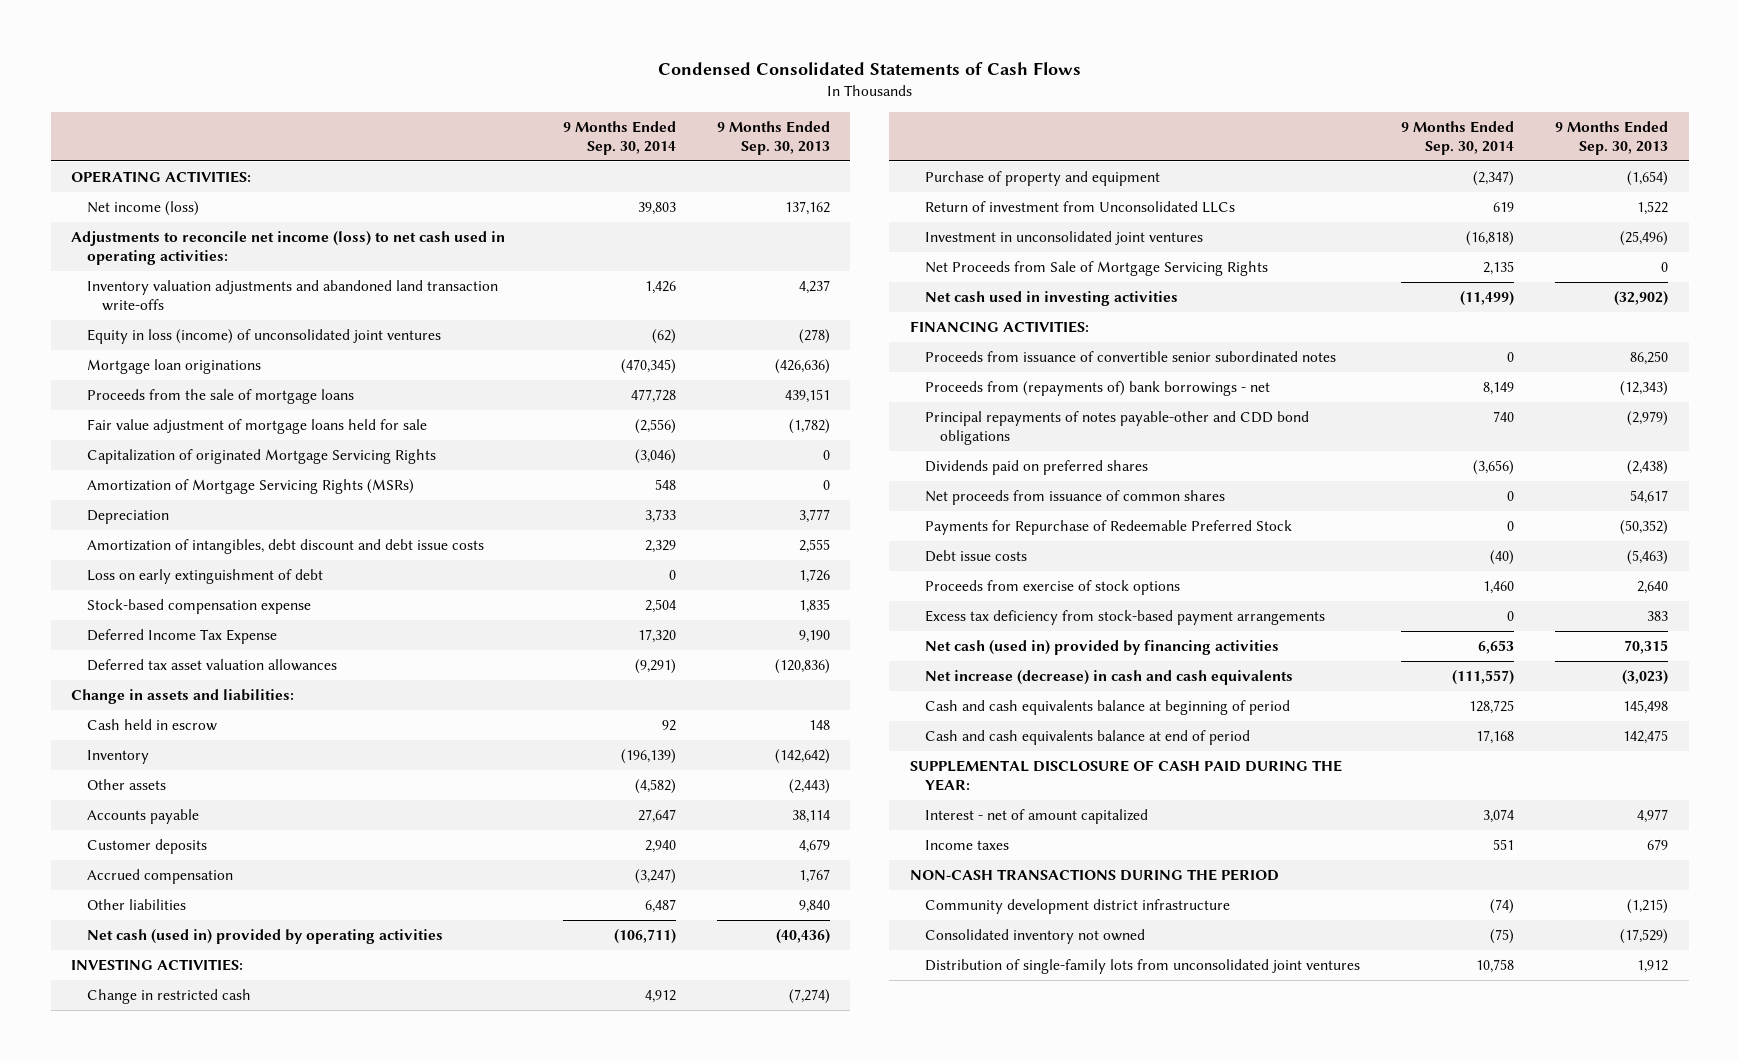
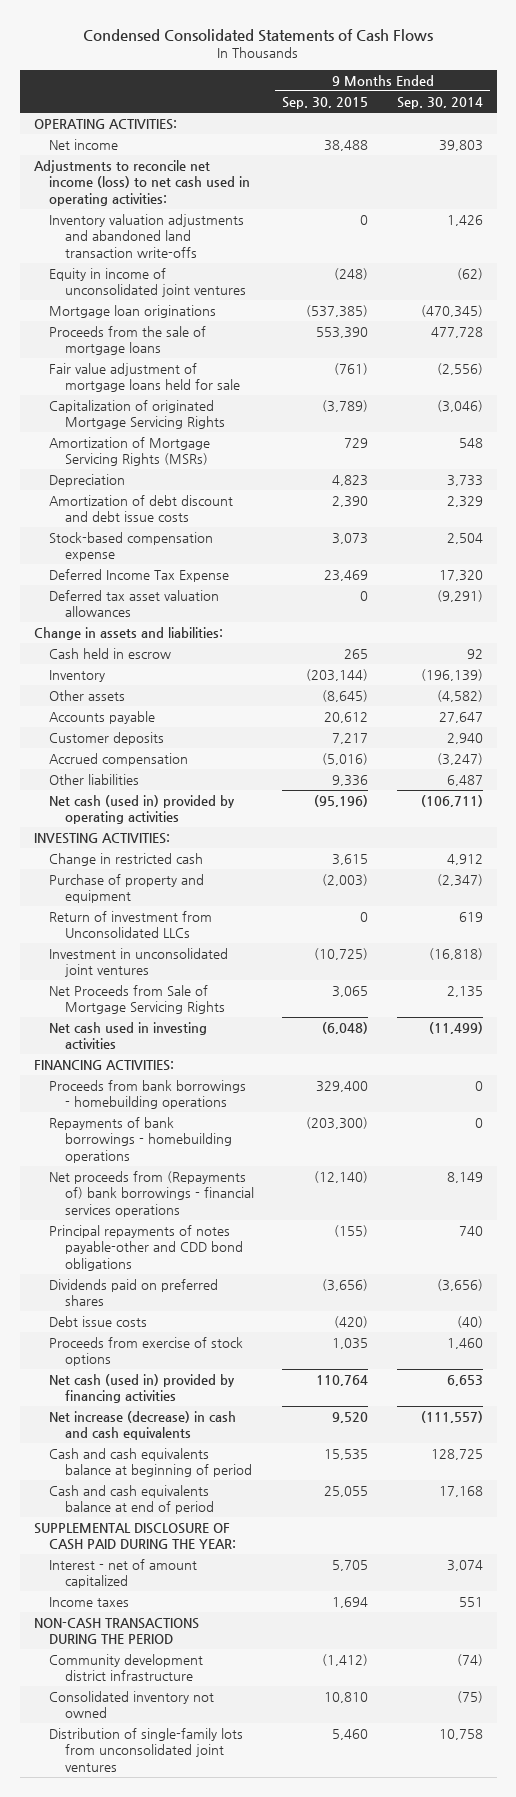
[716,120,830,155] 9 Months Ended Sep. 30, 2013 -> none
none -> [282,96,369,109] Sep. 30, 2015
[86,201,199,217] Net income (loss) -> [49,139,119,151] Net income
[86,329,441,345] Equity in loss (income) of unconsolidated joint ventures -> [49,268,247,298] Equity in income of unconsolidated joint ventures
[86,569,323,585] Loss on early extinguishment of debt -> none
[86,539,484,555] Amortization of intangibles, debt discount and debt issue costs -> [49,495,234,523] Amortization of debt discount and debt issue costs
[924,351,1336,363] Proceeds from issuance of convertible senior subordinated notes -> none
none -> [49,1080,247,1110] Proceeds from bank borrowings - homebuilding operations
none -> [49,1117,233,1163] Repayments of bank borrowings - homebuilding operations
[924,381,1270,397] Proceeds from (repayments of) bank borrowings - net -> [49,1171,255,1217] Net proceeds from (Repayments of) bank borrowings - financial services operations
[924,490,1225,506] Net proceeds from issuance of common shares -> none
[924,520,1292,536] Payments for Repurchase of Redeemable Preferred Stock -> none
[924,610,1325,626] Excess tax deficiency from stock-based payment arrangements -> none

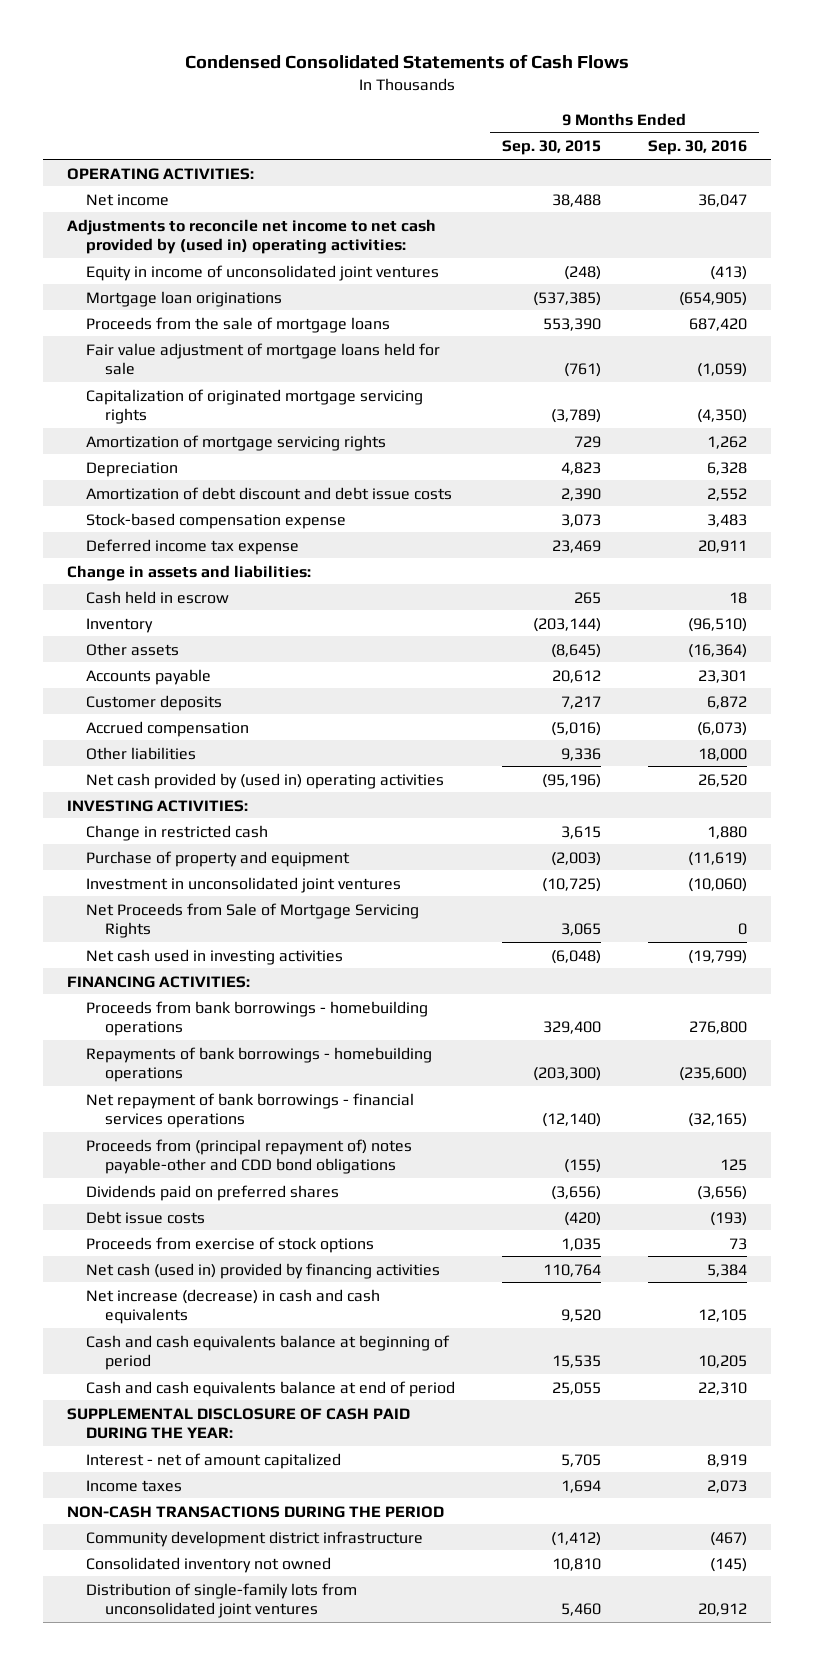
[396,96,483,109] Sep. 30, 2014 -> none
none -> [647,140,747,156] Sep. 30, 2016
[49,214,245,258] Inventory valuation adjustments and abandoned land transaction write-offs -> none
[33,160,251,206] Adjustments to reconcile net income (loss) to net cash used in operating activities: -> [66,218,436,254] Adjustments to reconcile net income to net cash provided by (used in) operating activities:
[49,400,226,430] Capitalization of originated Mortgage Servicing Rights -> [85,388,423,424] Capitalization of originated mortgage servicing rights
[49,437,211,467] Amortization of Mortgage Servicing Rights (MSRs) -> [85,434,386,451] Amortization of mortgage servicing rights
[49,590,220,618] Deferred tax asset valuation allowances -> none
[49,569,230,583] Deferred Income Tax Expense -> [85,538,299,555] Deferred income tax expense
[49,795,236,825] Net cash (used in) provided by operating activities -> [85,772,444,789] Net cash provided by (used in) operating activities
[49,911,213,939] Return of investment from Unconsolidated LLCs -> none
[49,1171,255,1217] Net proceeds from (Repayments of) bank borrowings - financial services operations -> [85,1092,414,1128] Net repayment of bank borrowings - financial services operations
[49,1225,244,1271] Principal repayments of notes payable-other and CDD bond obligations -> [85,1138,412,1174] Proceeds from (principal repayment of) notes payable-other and CDD bond obligations

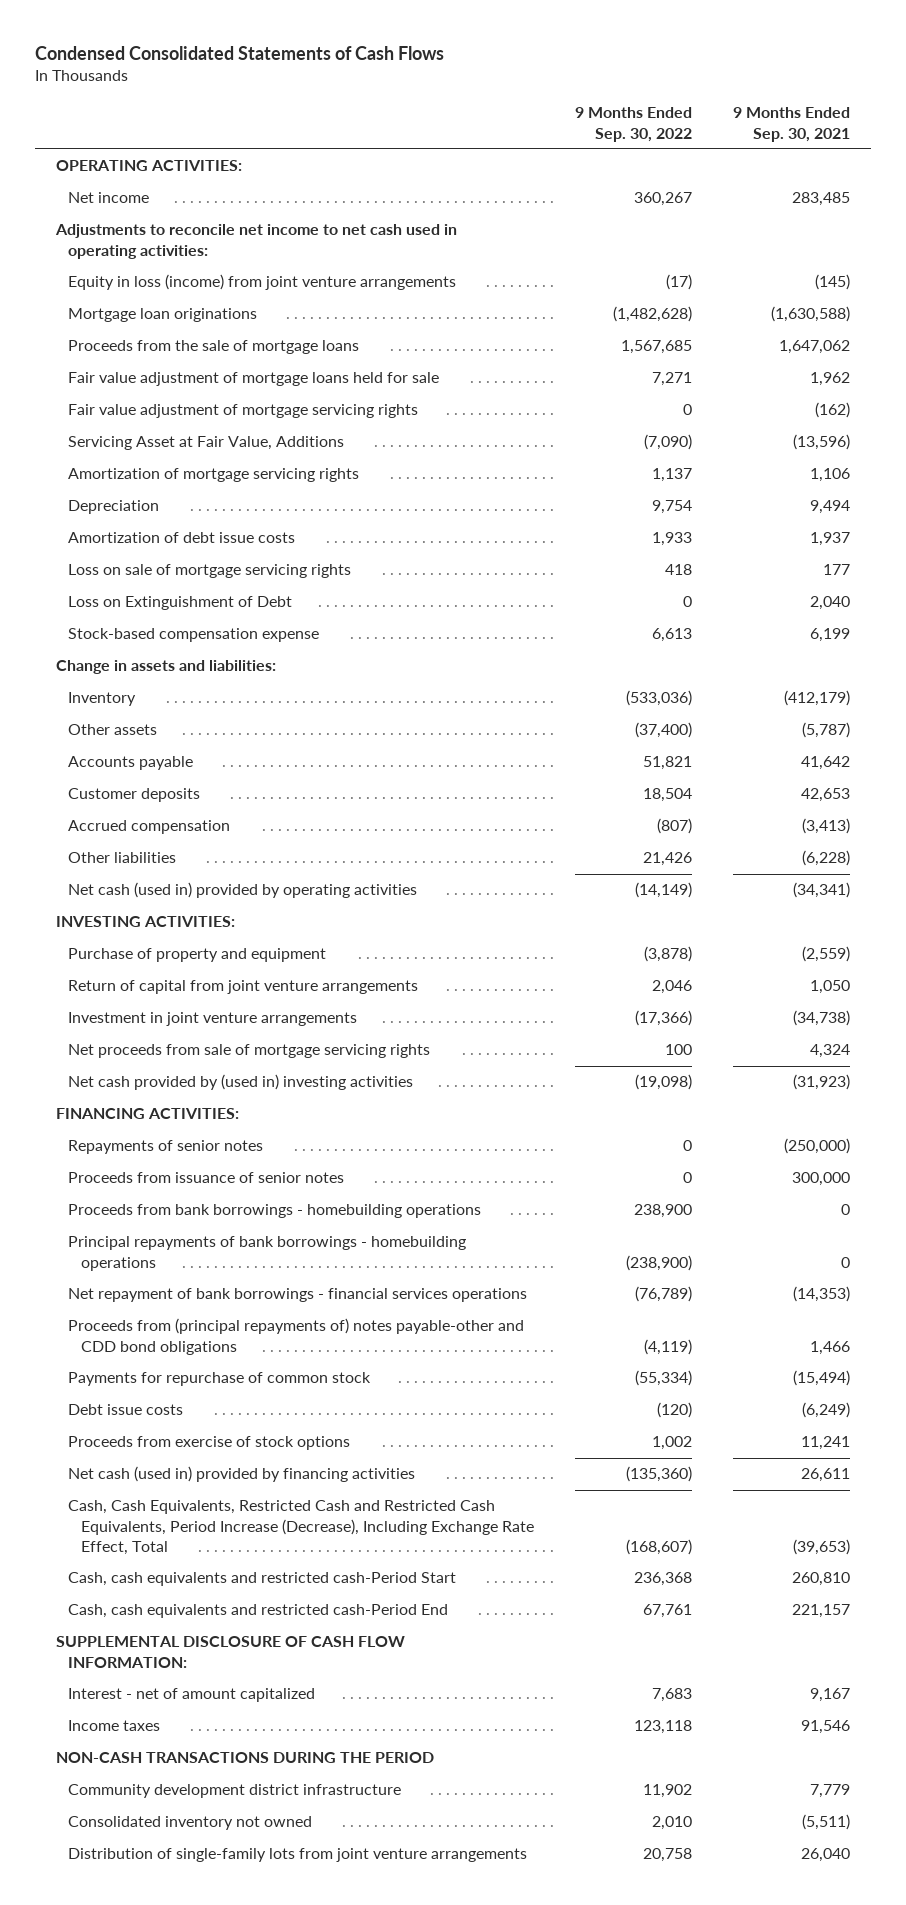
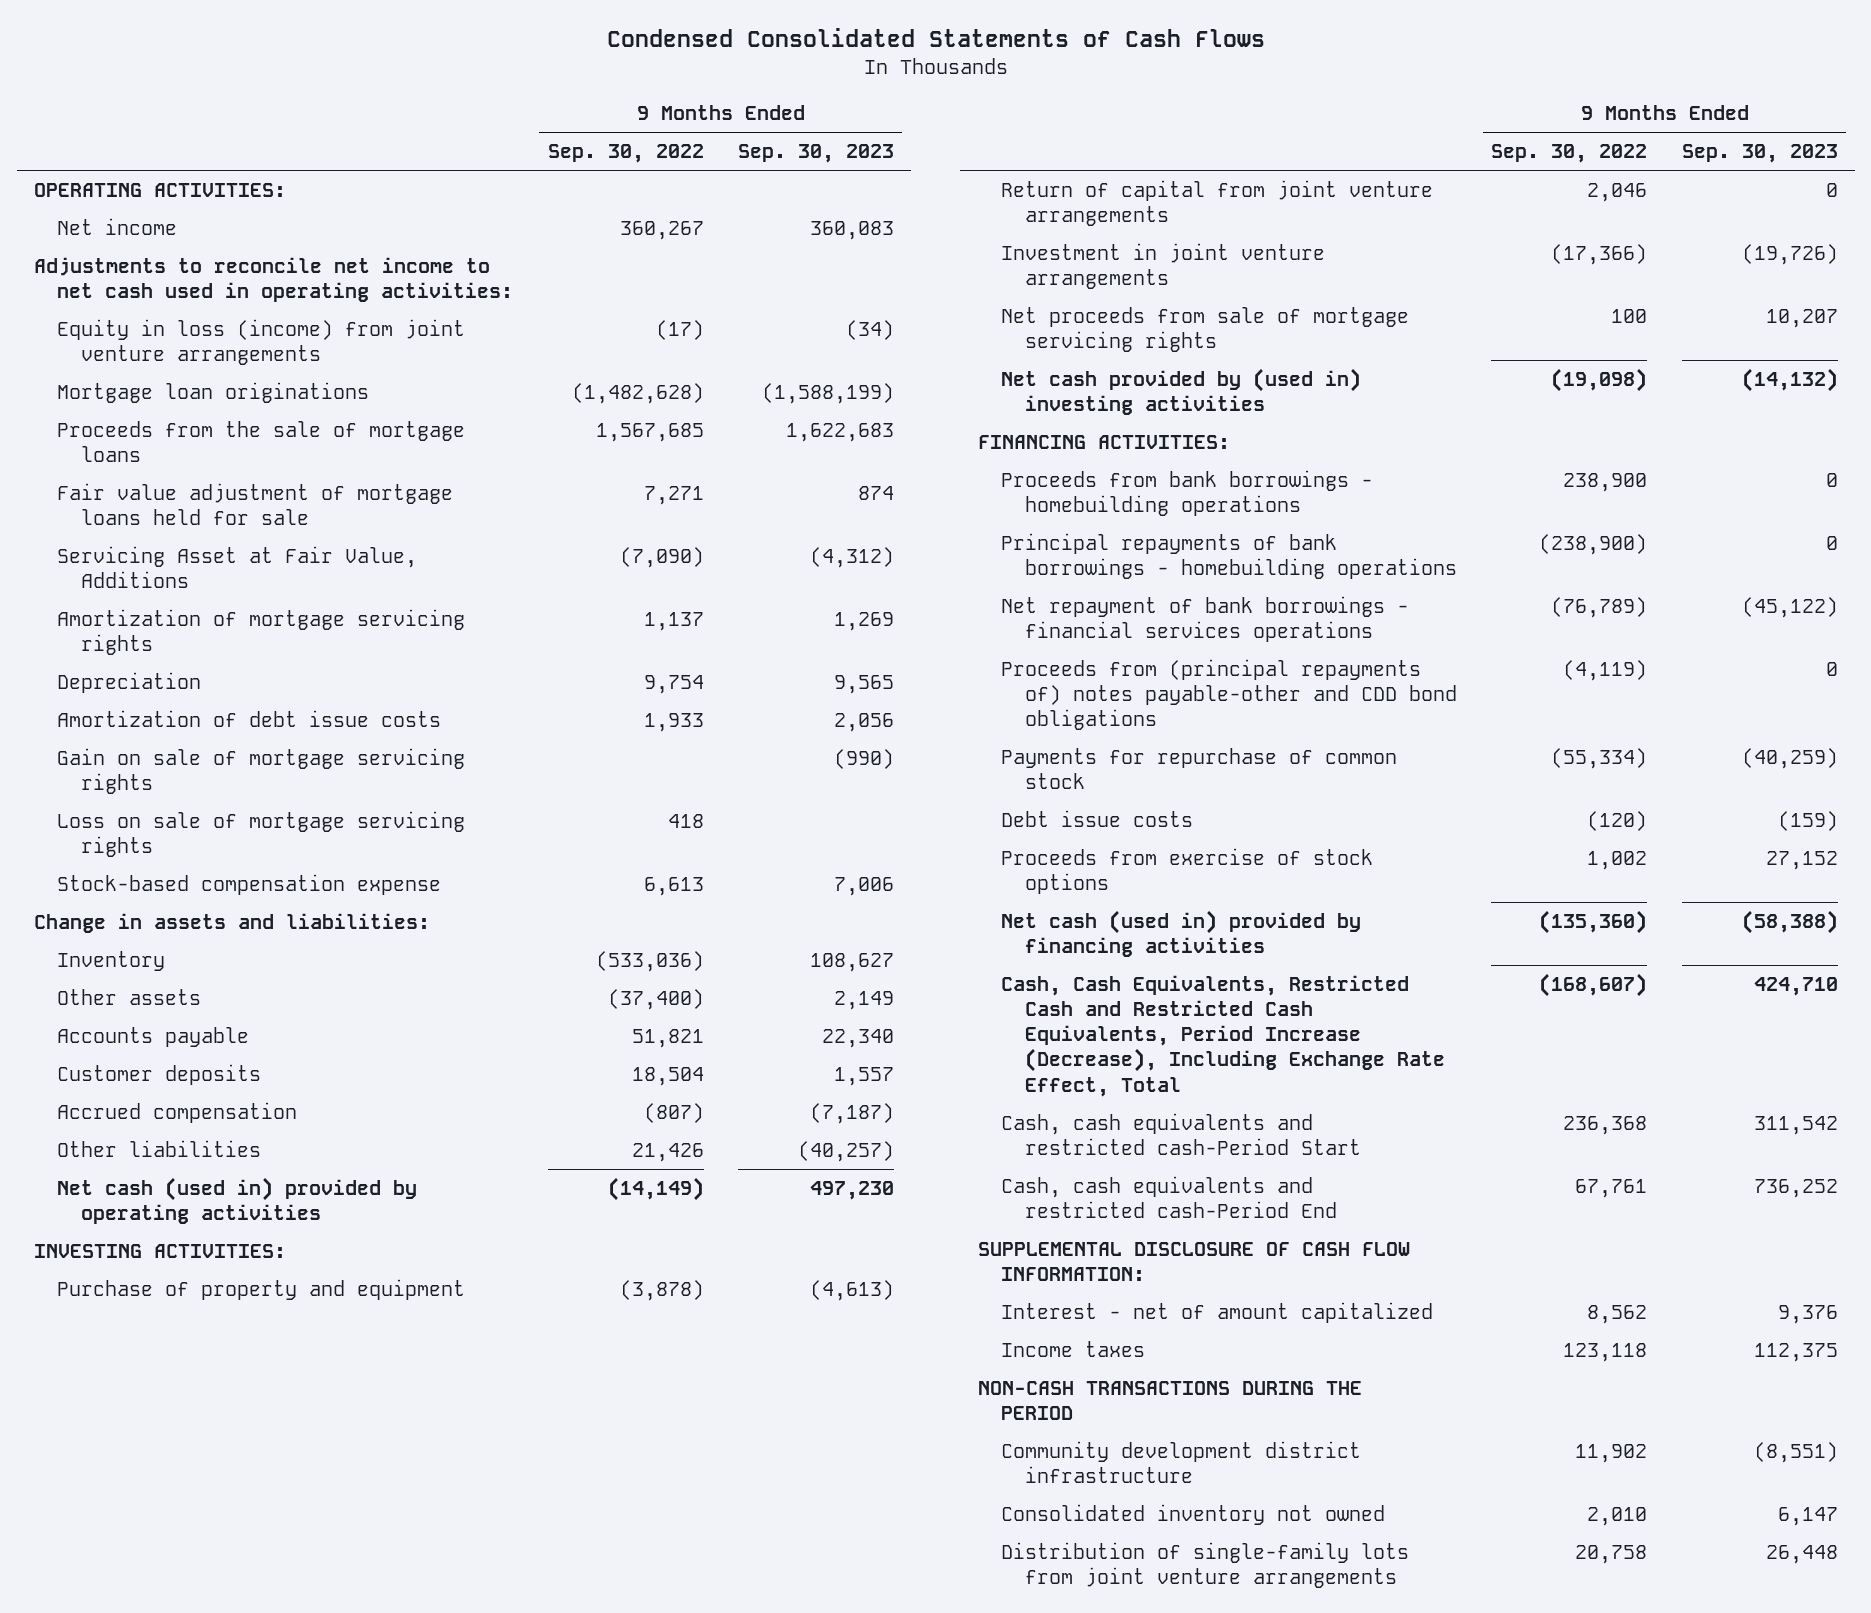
[733,107,851,142] 9 Months Ended Sep. 30, 2021 -> none
none -> [737,144,894,164] Sep. 30, 2023
[68,404,419,419] Fair value adjustment of mortgage servicing rights -> none
none -> [57,748,466,795] Gain on sale of mortgage servicing rights
[68,596,293,611] Loss on Extinguishment of Debt -> none
[68,1140,264,1155] Repayments of senior notes -> none
[68,1172,345,1184] Proceeds from issuance of senior notes -> none
[652,1688,693,1703] 7,683 -> [1587,1305,1648,1325] 8,562

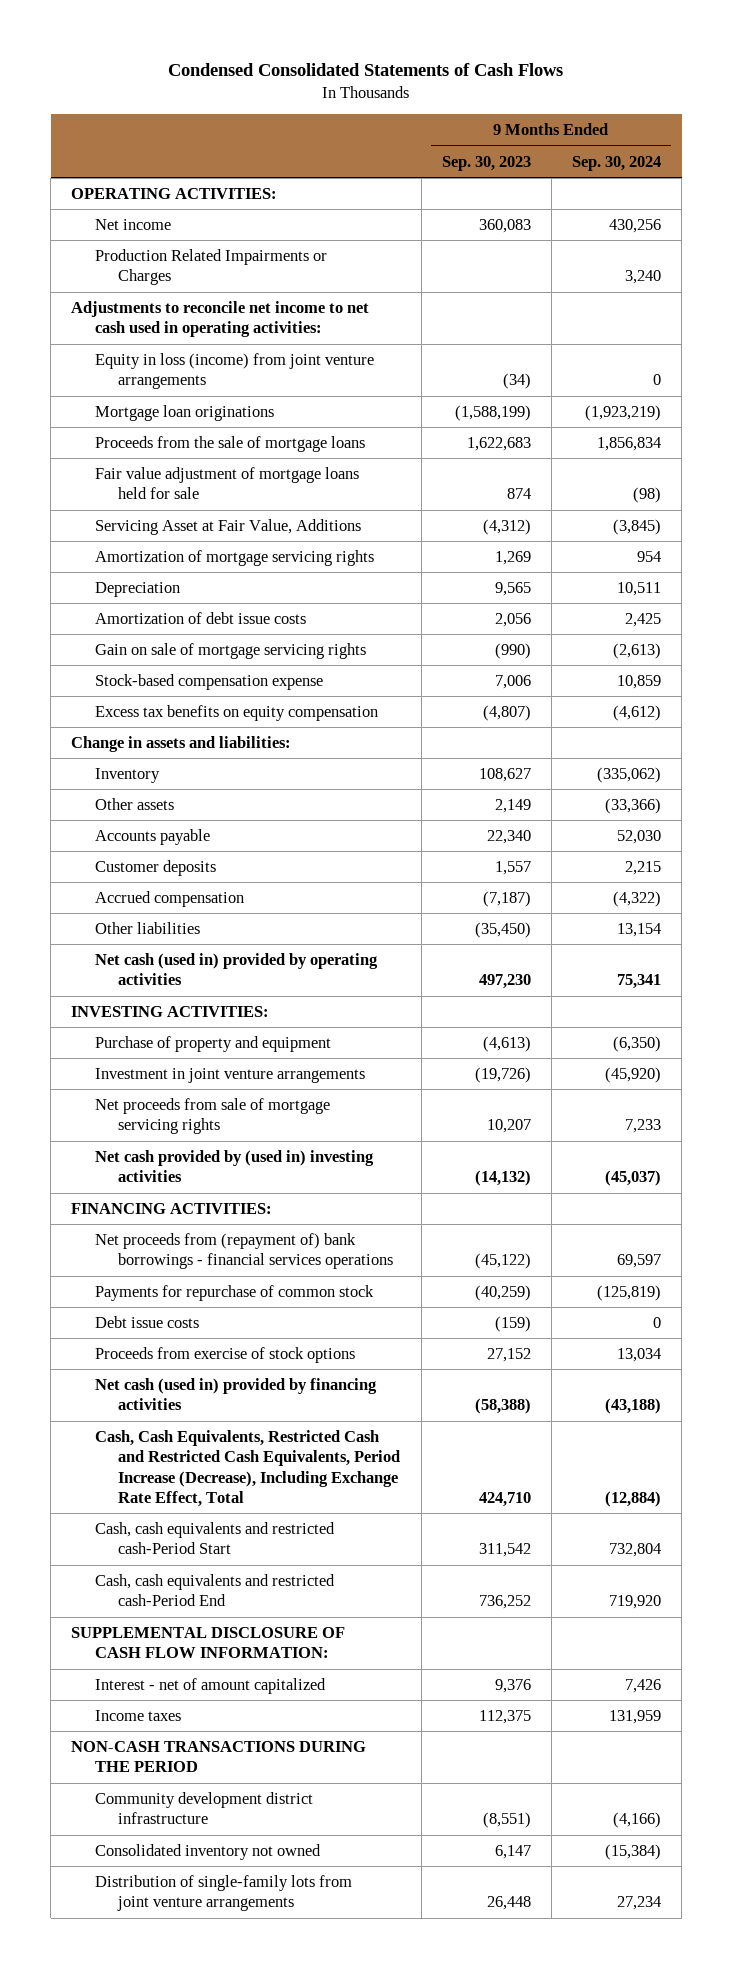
[547,144,704,164] Sep. 30, 2022 -> none
none -> [572,155,662,171] Sep. 30, 2024
none -> [94,249,327,286] Production Related Impairments or Charges
[57,811,466,858] Loss on sale of mortgage servicing rights -> none
none -> [94,705,378,722] Excess tax benefits on equity compensation
[797,1141,894,1163] (40,257) -> [474,922,531,939] (35,450)
[1001,180,1434,227] Return of capital from joint venture arrangements -> none
[1001,470,1374,517] Proceeds from bank borrowings - homebuilding operations -> none
[1001,533,1458,580] Principal repayments of bank borrowings - homebuilding operations -> none
[1001,659,1458,731] Proceeds from (principal repayments of) notes payable-other and CDD bond obligations -> none
[1001,596,1410,643] Net repayment of bank borrowings - financial services operations -> [94,1233,394,1270] Net proceeds from (repayment of) bank borrowings - financial services operations

